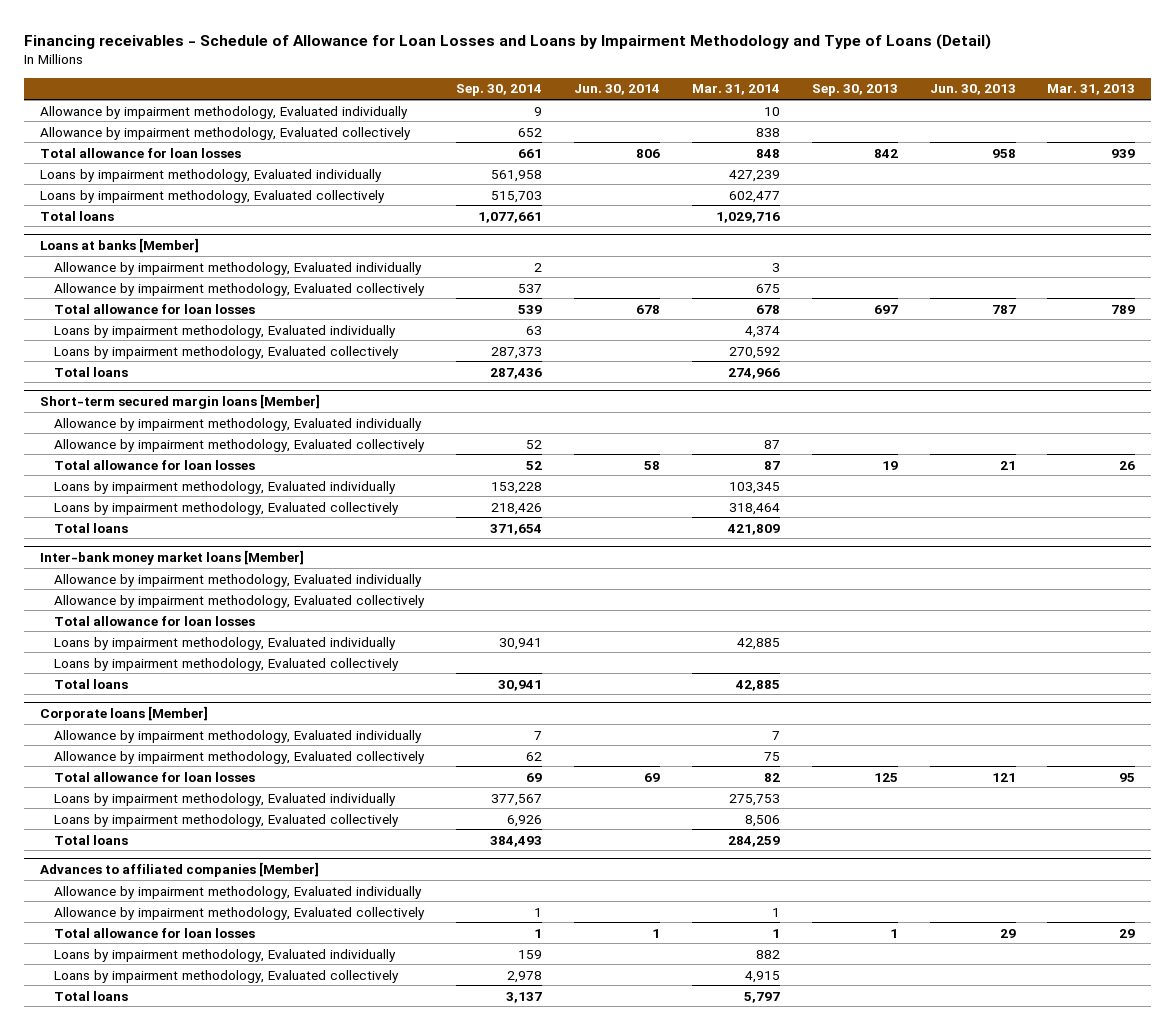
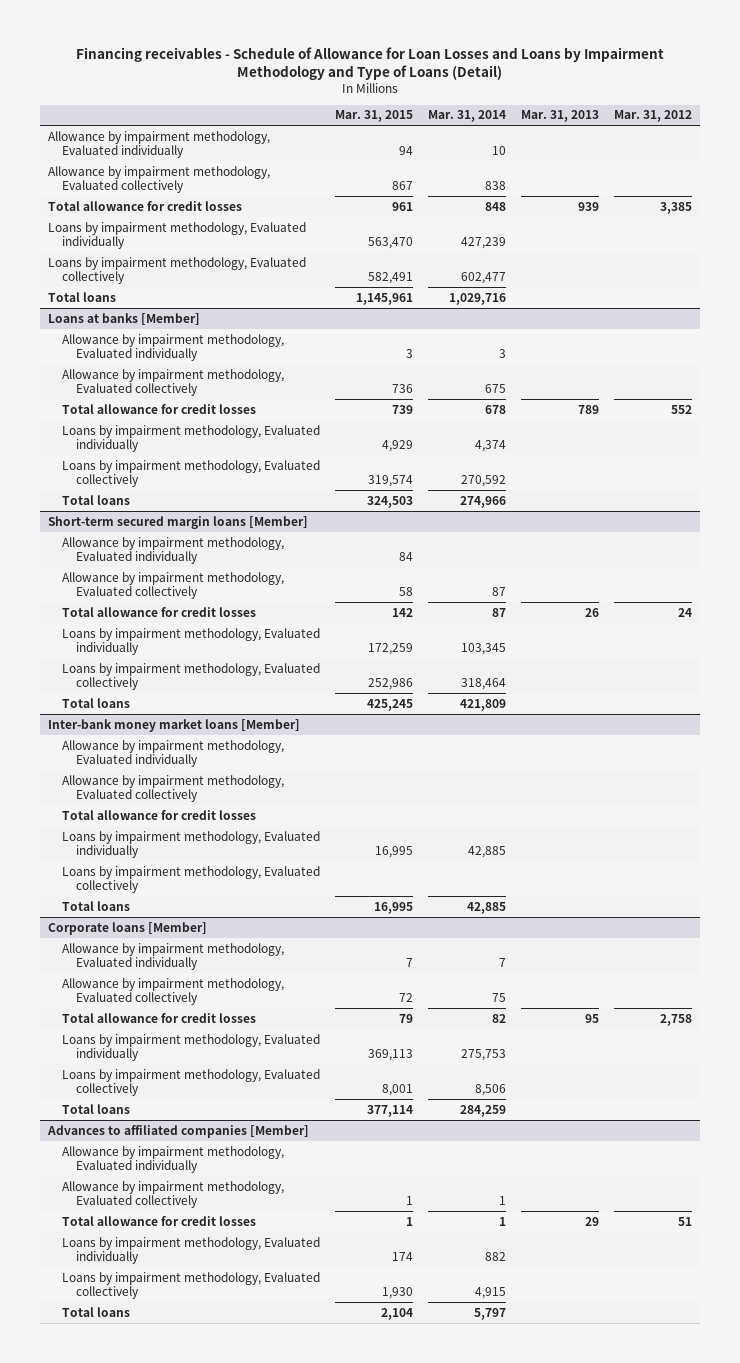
[456,84,543,97] Sep. 30, 2014 -> none
[574,84,661,96] Jun. 30, 2014 -> none
[811,84,898,97] Sep. 30, 2013 -> none
[929,84,1016,96] Jun. 30, 2013 -> none
none -> [335,110,414,123] Mar. 31, 2015
none -> [614,110,693,123] Mar. 31, 2012
[40,147,242,158] Total allowance for loan losses -> [47,200,242,211] Total allowance for credit losses
[54,303,256,314] Total allowance for loan losses -> [61,403,256,414] Total allowance for credit losses
[54,459,256,470] Total allowance for loan losses -> [61,606,256,617] Total allowance for credit losses
[54,615,256,626] Total allowance for loan losses -> [61,809,256,820] Total allowance for credit losses
[54,771,256,782] Total allowance for loan losses -> [61,1012,256,1023] Total allowance for credit losses
[54,927,256,938] Total allowance for loan losses -> [61,1215,256,1226] Total allowance for credit losses

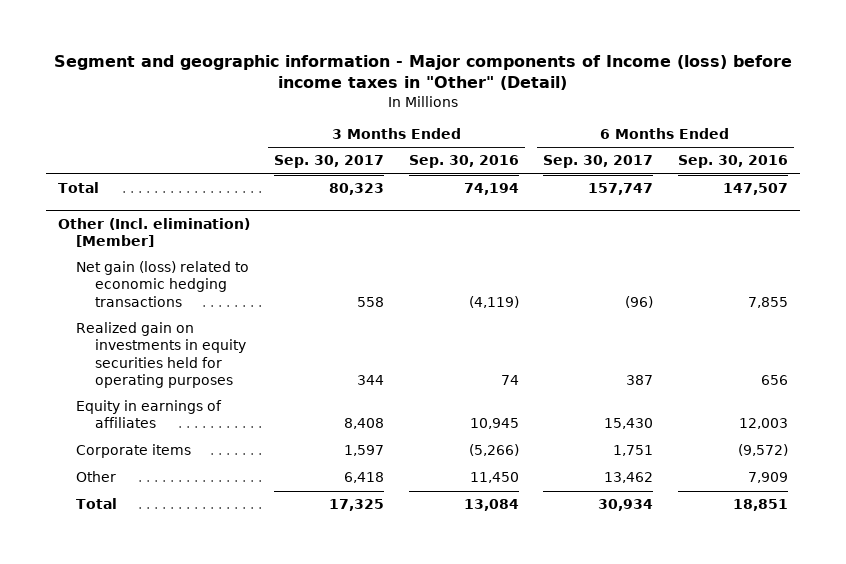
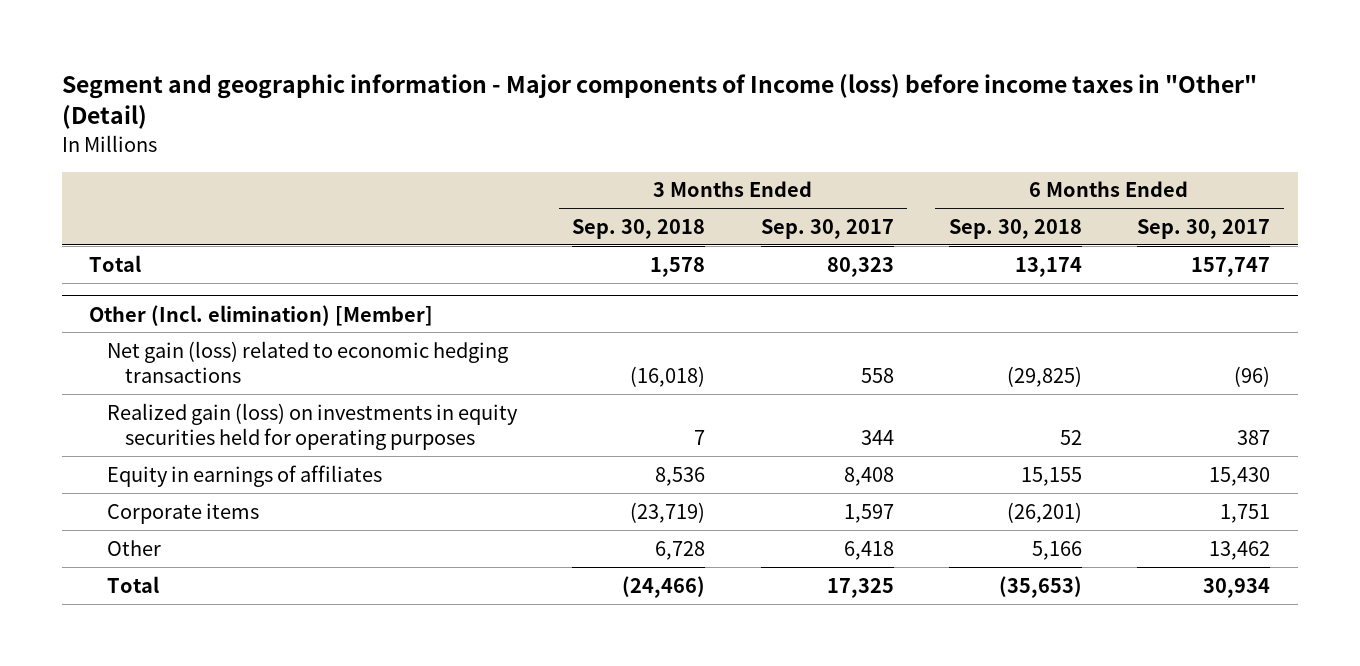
[408,155,519,169] Sep. 30, 2016 -> none
[677,155,788,169] Sep. 30, 2016 -> none
none -> [572,218,706,239] Sep. 30, 2018
none -> [948,218,1082,239] Sep. 30, 2018
[76,322,246,388] Realized gain on investments in equity securities held for operating purposes -> [107,402,519,451] Realized gain (loss) on investments in equity securities held for operating purposes

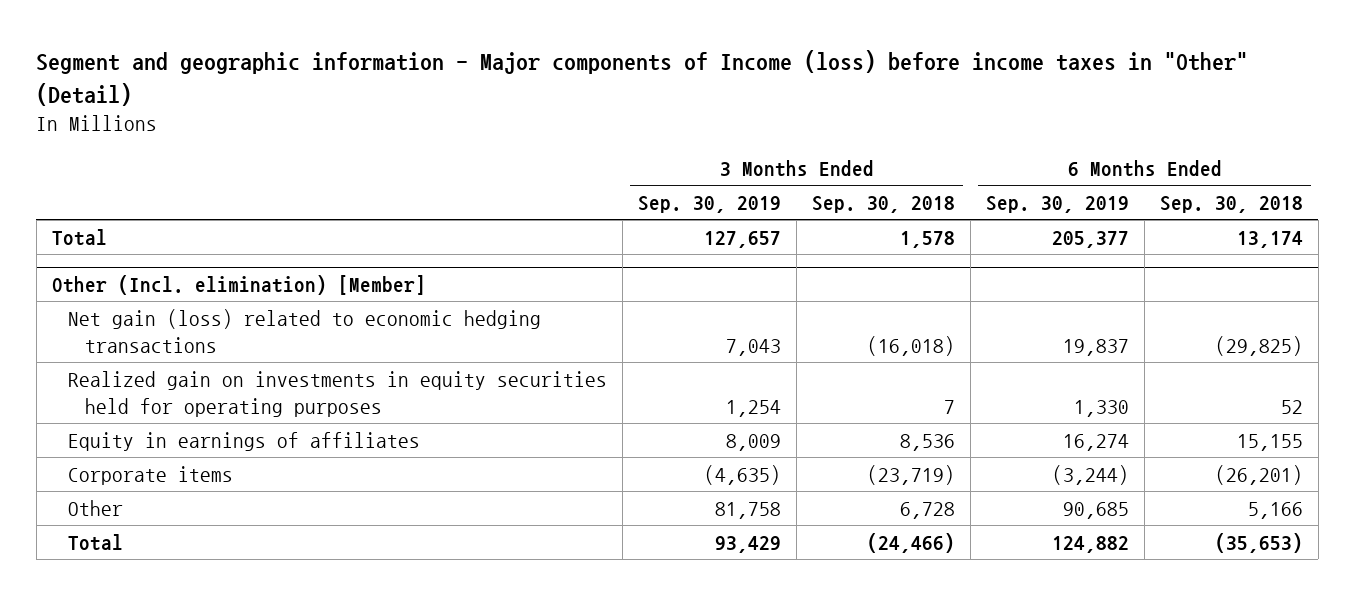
[760,218,894,239] Sep. 30, 2017 -> none
[1137,218,1271,239] Sep. 30, 2017 -> none
none -> [638,195,782,213] Sep. 30, 2019
none -> [986,195,1130,213] Sep. 30, 2019
[107,402,519,451] Realized gain (loss) on investments in equity securities held for operating purposes -> [68,370,608,417] Realized gain on investments in equity securities held for operating purposes

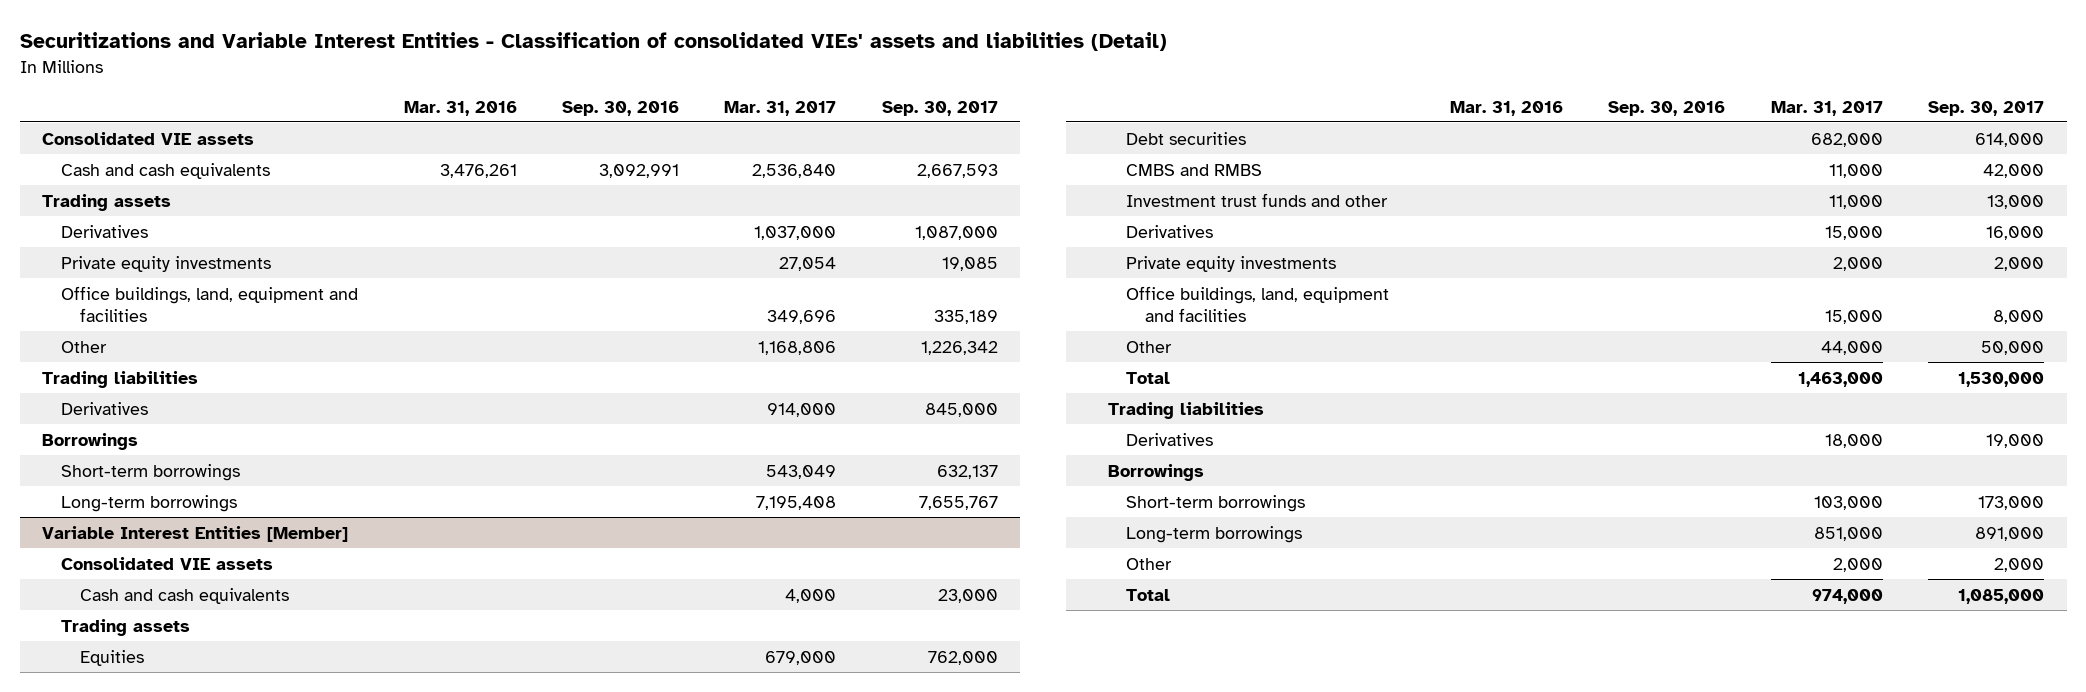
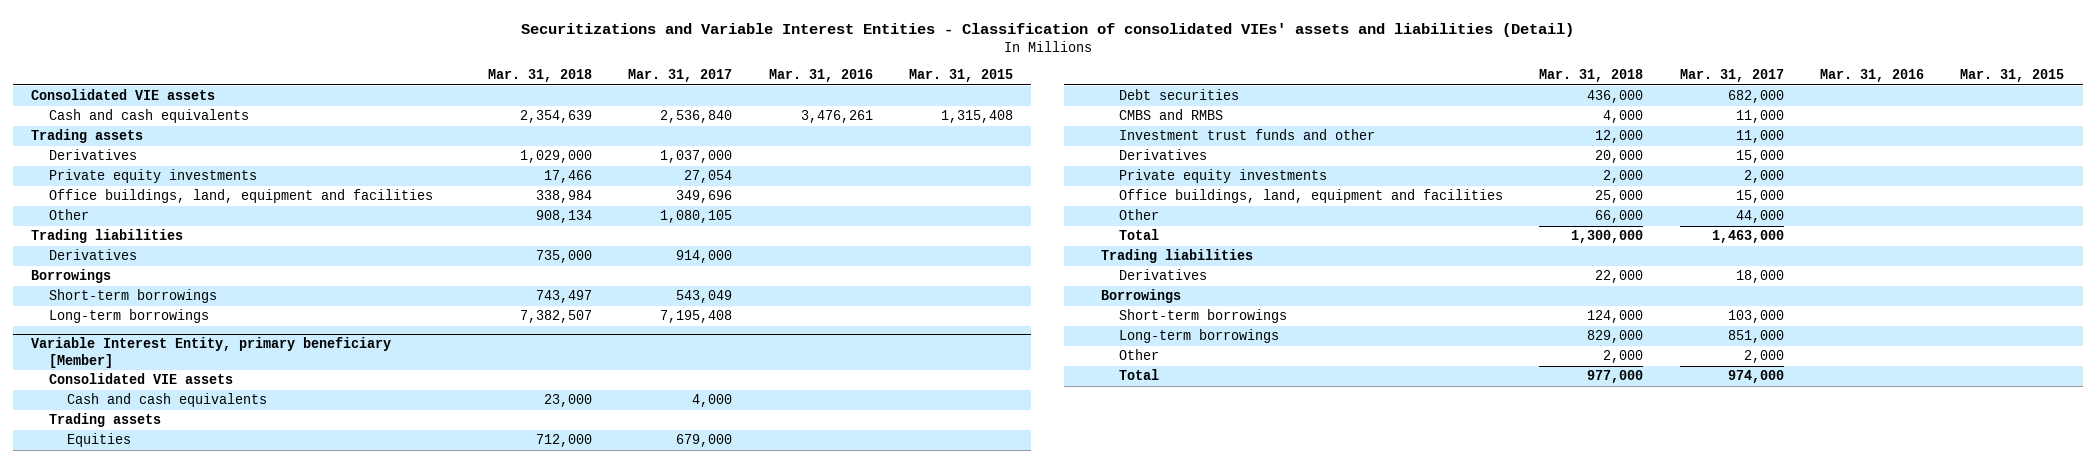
[561,100,679,116] Sep. 30, 2016 -> none
[881,100,998,116] Sep. 30, 2017 -> none
none -> [487,69,592,83] Mar. 31, 2018
none -> [908,69,1013,83] Mar. 31, 2015
[758,340,837,355] 1,168,806 -> [660,210,733,224] 1,080,105
[42,525,349,542] Variable Interest Entities [Member] -> [31,337,392,368] Variable Interest Entity, primary beneficiary [Member]

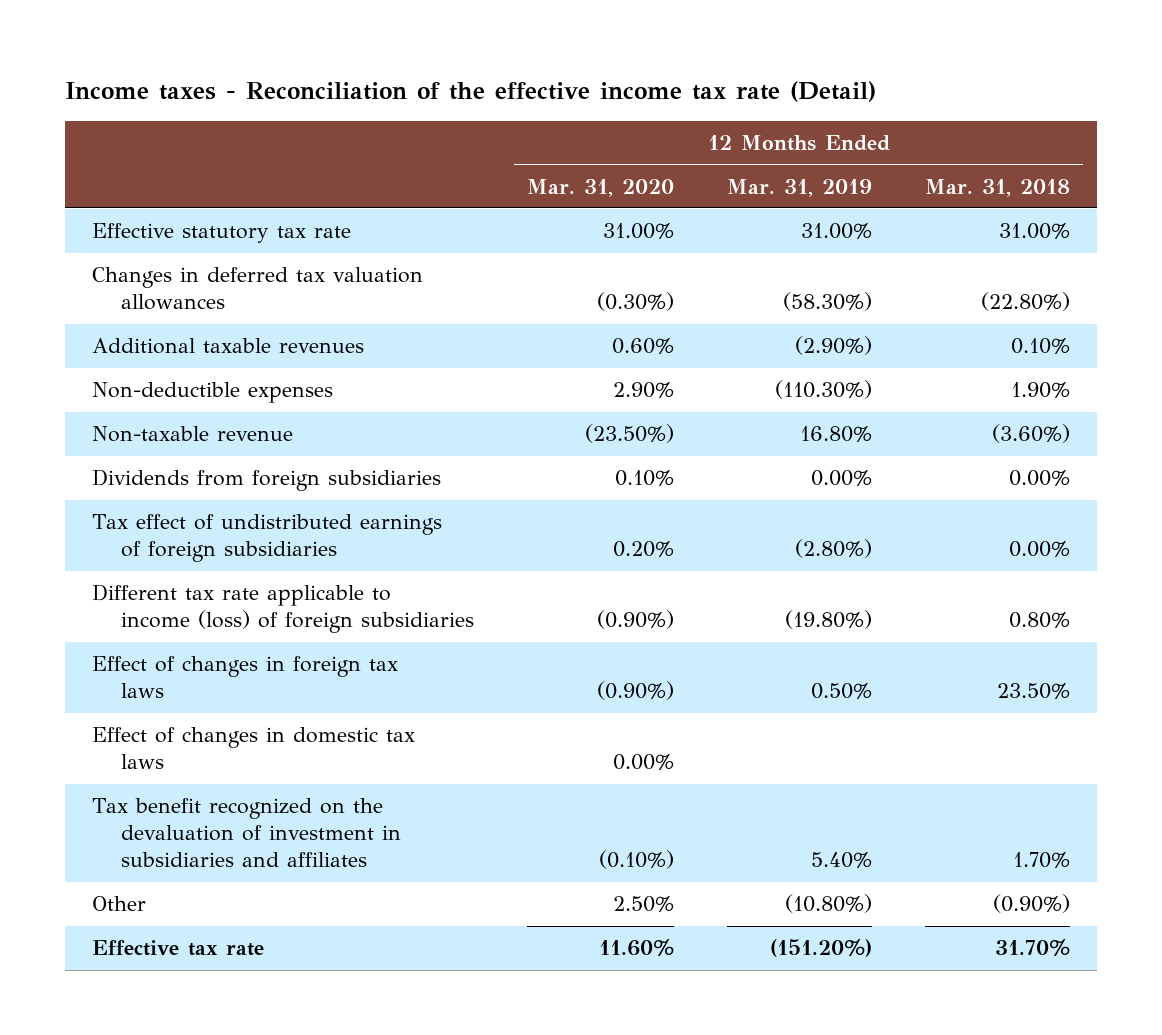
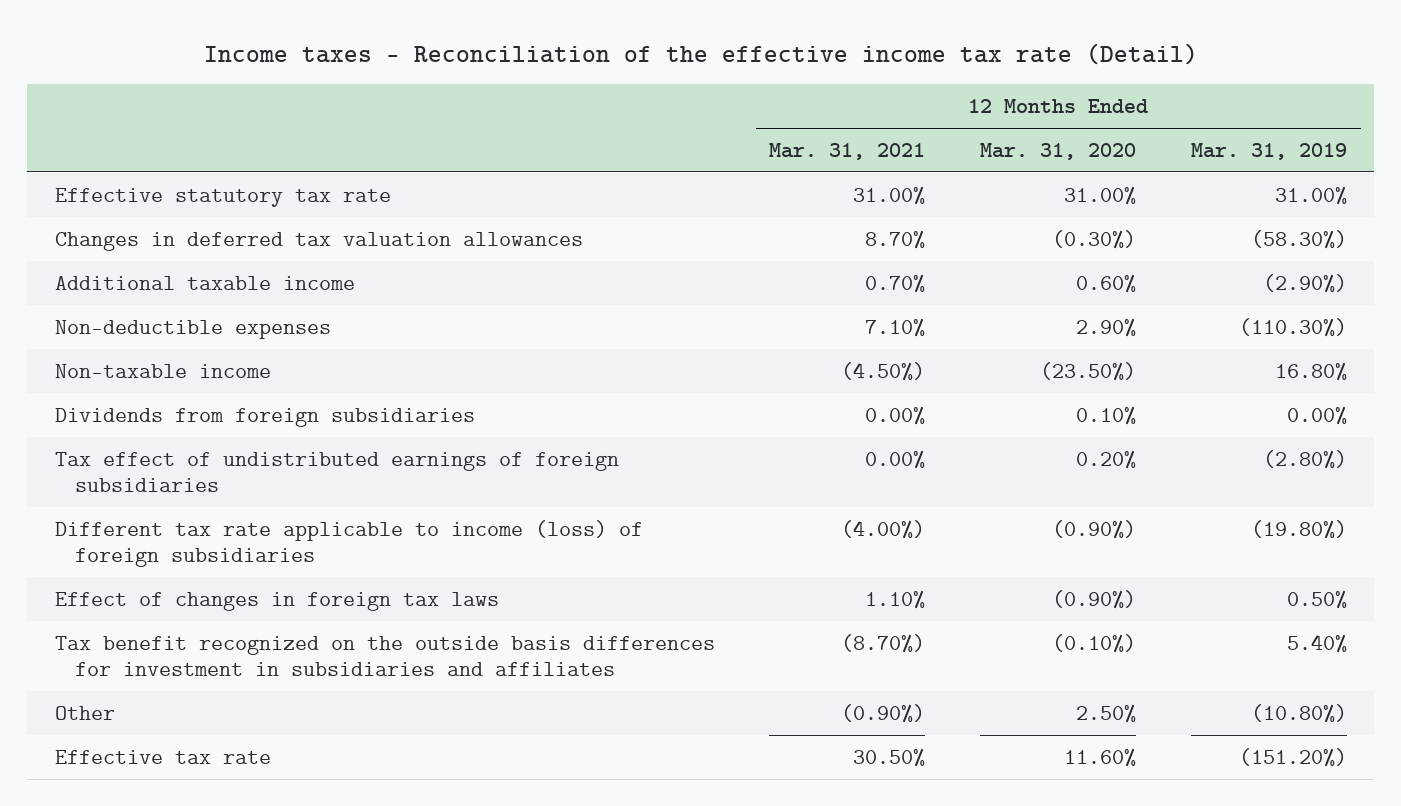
[925,178,1071,197] Mar. 31, 2018 -> none
none -> [769,142,926,160] Mar. 31, 2021
[91,338,364,355] Additional taxable revenues -> [54,275,355,290] Additional taxable income
[91,426,293,443] Non-taxable revenue -> [54,363,271,378] Non-taxable income
[91,727,415,770] Effect of changes in domestic tax laws -> none
[91,798,402,868] Tax benefit recognized on the devaluation of investment in subsidiaries and affiliates -> [54,635,715,677] Tax benefit recognized on the outside basis differences for investment in subsidiaries and affiliates

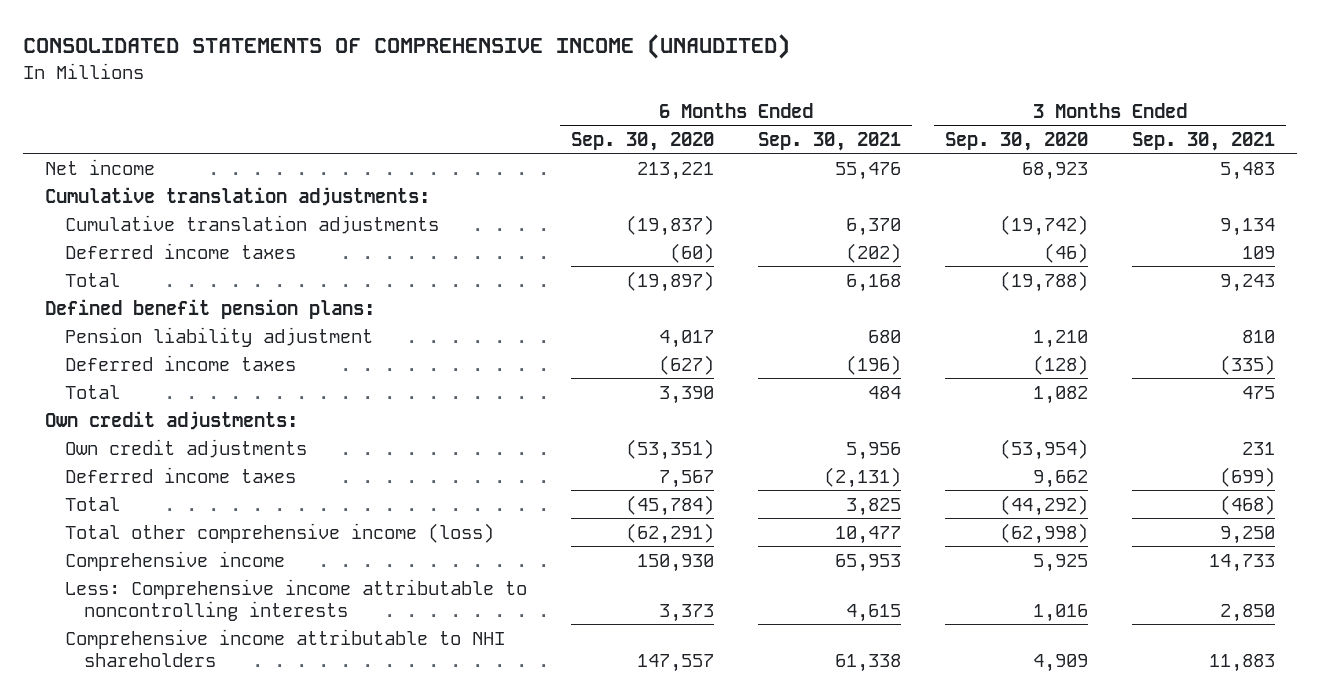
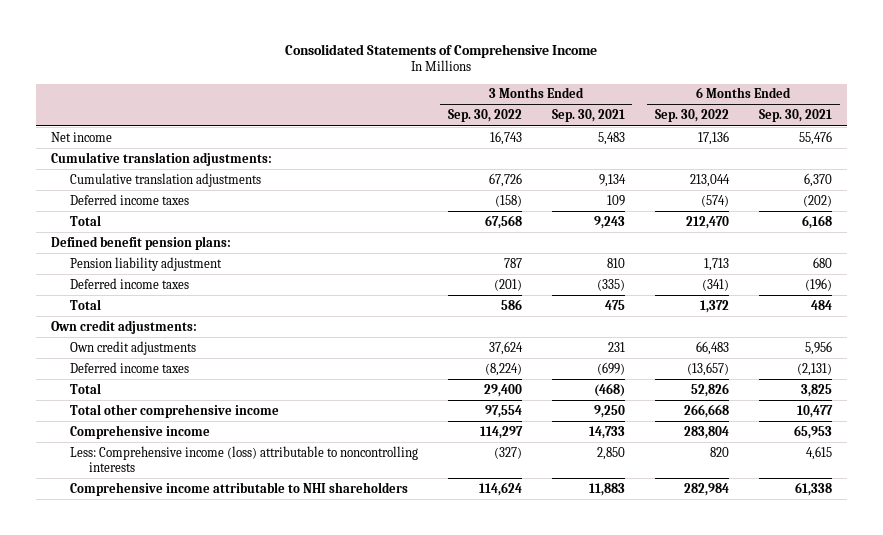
[23,33,791,59] CONSOLIDATED STATEMENTS OF COMPREHENSIVE INCOME (UNAUDITED) -> [285,43,598,58] Consolidated Statements of Comprehensive Income
[570,132,714,152] Sep. 30, 2020 -> none
[944,132,1088,152] Sep. 30, 2020 -> none
none -> [447,109,522,123] Sep. 30, 2022
none -> [654,109,729,123] Sep. 30, 2022
[64,522,494,543] Total other comprehensive income (loss) -> [69,403,279,418] Total other comprehensive income
[64,578,527,622] Less: Comprehensive income attributable to noncontrolling interests -> [69,445,418,472] Less: Comprehensive income (loss) attributable to noncontrolling interests

